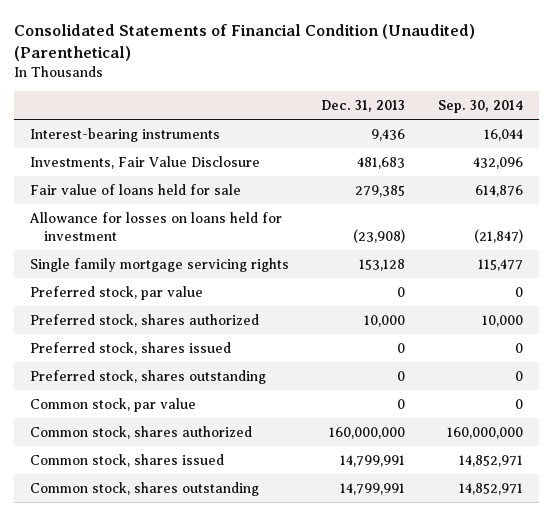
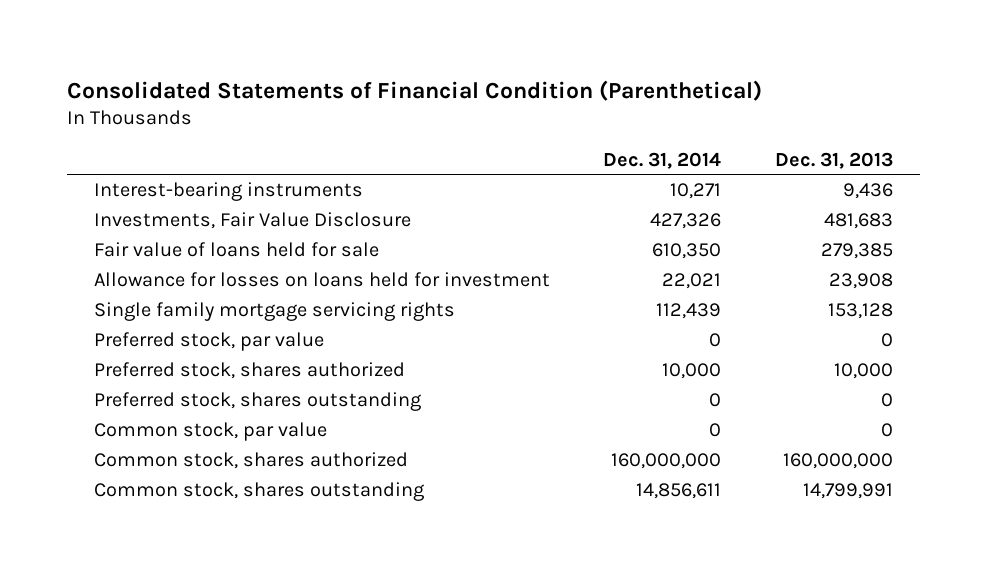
[13,23,475,61] Consolidated Statements of Financial Condition (Unaudited) (Parenthetical) -> [66,79,762,101] Consolidated Statements of Financial Condition (Parenthetical)
[437,99,523,113] Sep. 30, 2014 -> none
none -> [603,151,722,169] Dec. 31, 2014
[353,229,406,244] (23,908) -> [829,273,894,290] 23,908
[30,341,232,355] Preferred stock, shares issued -> none
[30,453,225,467] Common stock, shares issued -> none

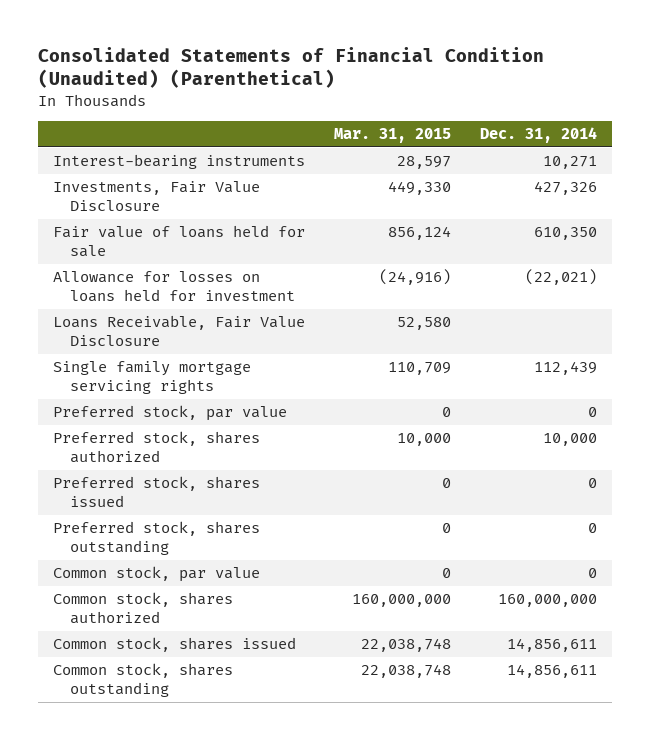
[66,79,762,101] Consolidated Statements of Financial Condition (Parenthetical) -> [38,46,545,89] Consolidated Statements of Financial Condition (Unaudited) (Parenthetical)
[775,151,894,169] Dec. 31, 2013 -> none
none -> [333,128,451,144] Mar. 31, 2015
[662,273,722,290] 22,021 -> [525,269,598,286] (22,021)
none -> [52,315,305,347] Loans Receivable, Fair Value Disclosure
none -> [52,476,260,508] Preferred stock, shares issued
none -> [52,637,296,653] Common stock, shares issued

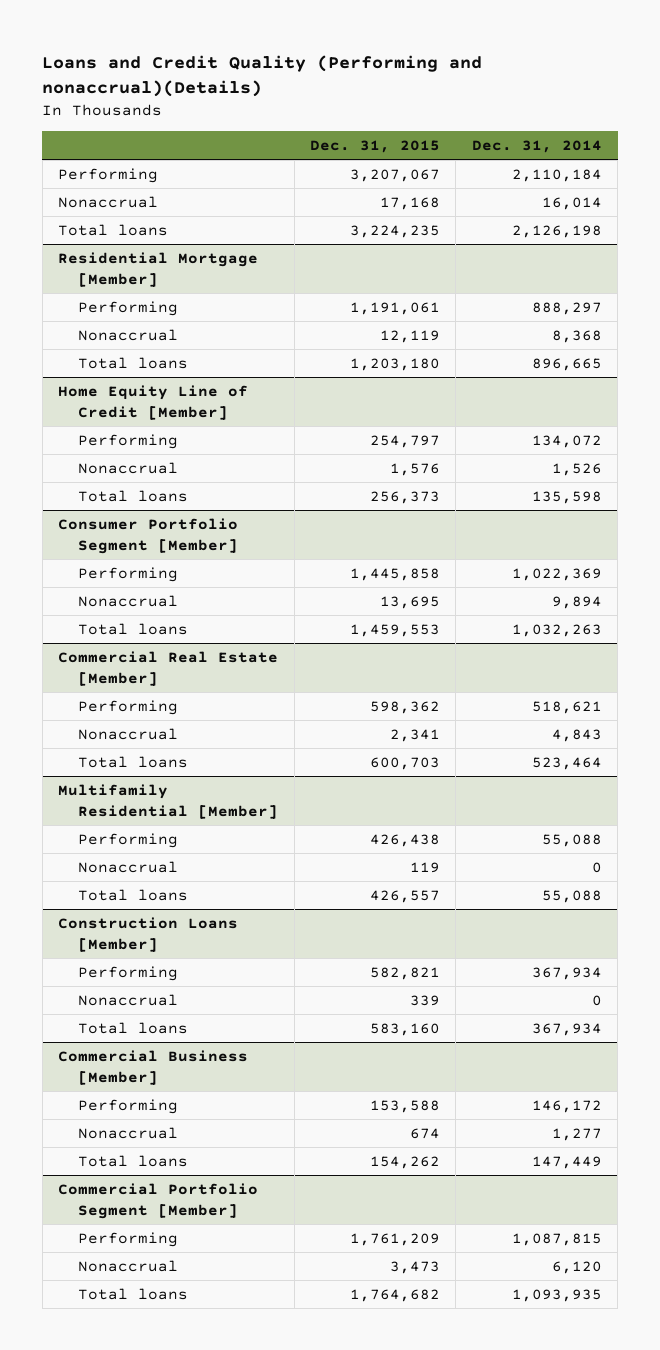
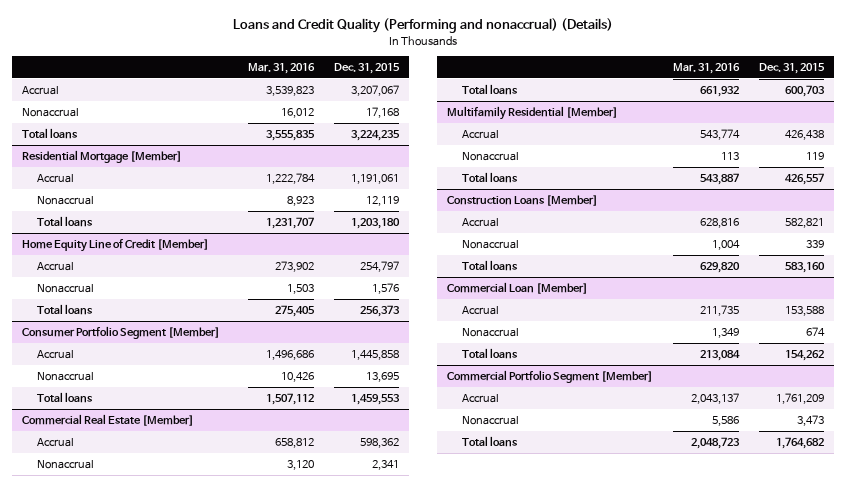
[42,54,483,97] Loans and Credit Quality (Performing and nonaccrual)(Details) -> [233,18,614,34] Loans and Credit Quality (Performing and nonaccrual) (Details)
[471,139,602,153] Dec. 31, 2014 -> none
none -> [247,62,315,74] Mar. 31, 2016
[58,167,159,183] Performing -> [21,85,59,95] Accrual
[78,300,179,316] Performing -> [37,173,75,183] Accrual
[78,433,179,449] Performing -> [37,261,75,271] Accrual
[78,566,179,582] Performing -> [37,349,75,359] Accrual
[78,699,179,715] Performing -> [37,437,75,447] Accrual
[78,832,179,848] Performing -> [462,129,500,139] Accrual
[78,965,179,981] Performing -> [462,217,500,227] Accrual
[58,1049,249,1085] Commercial Business [Member] -> [447,281,589,294] Commercial Loan [Member]
[78,1098,179,1114] Performing -> [462,305,500,315] Accrual
[78,1231,179,1247] Performing -> [462,393,500,403] Accrual

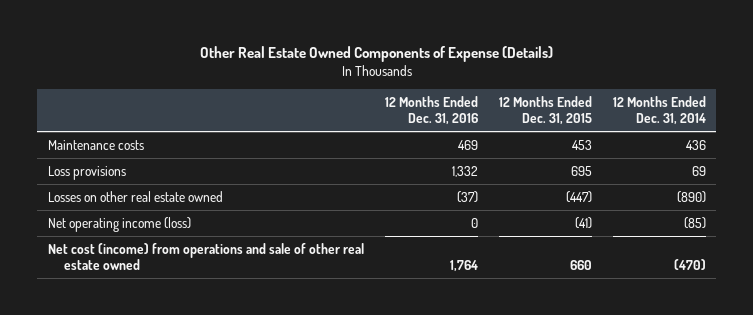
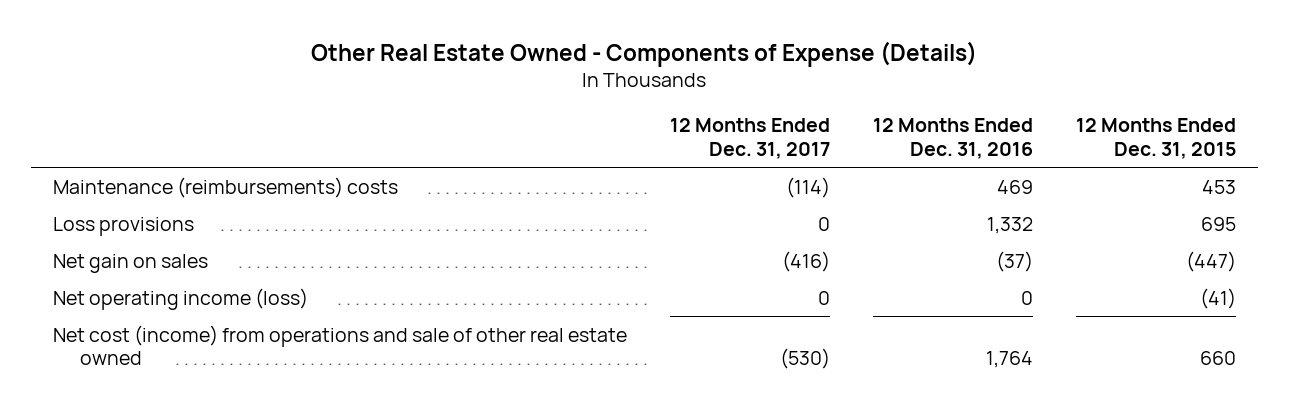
[199,45,553,62] Other Real Estate Owned Components of Expense (Details) -> [311,41,978,68] Other Real Estate Owned - Components of Expense (Details)
[612,96,706,126] 12 Months Ended Dec. 31, 2014 -> none
none -> [669,118,830,159] 12 Months Ended Dec. 31, 2017
[47,140,144,151] Maintenance costs -> [52,176,398,198] Maintenance (reimbursements) costs
[47,191,223,203] Losses on other real estate owned -> [52,253,208,273] Net gain on sales

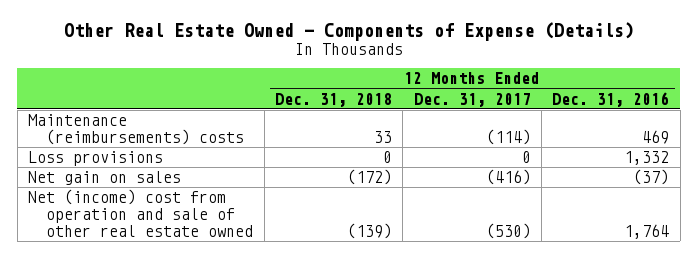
[1076,118,1237,159] 12 Months Ended Dec. 31, 2015 -> none
none -> [274,92,392,107] Dec. 31, 2018
[52,287,308,310] Net operating income (loss) -> none
[52,324,627,365] Net cost (income) from operations and sale of other real estate owned -> [28,189,254,237] Net (income) cost from operation and sale of other real estate owned

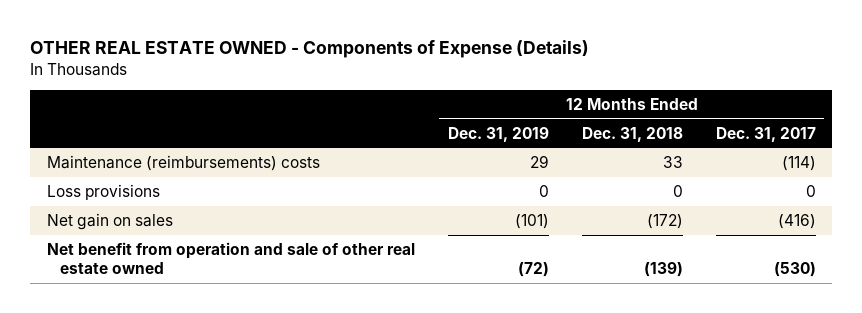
[63,22,634,42] Other Real Estate Owned - Components of Expense (Details) -> [30,40,590,59] OTHER REAL ESTATE OWNED - Components of Expense (Details)
[552,91,670,107] Dec. 31, 2016 -> none
none -> [447,126,549,142] Dec. 31, 2019
[28,189,254,237] Net (income) cost from operation and sale of other real estate owned -> [46,241,415,275] Net benefit from operation and sale of other real estate owned

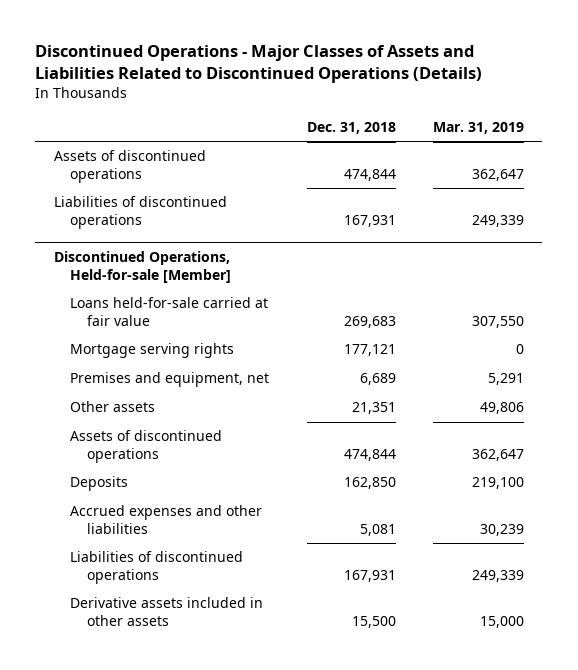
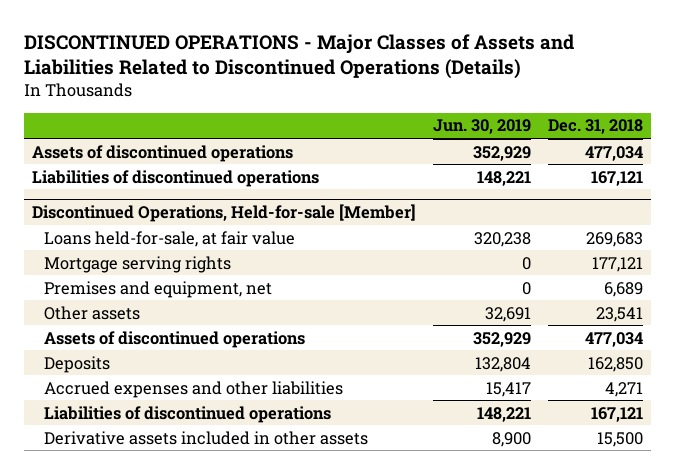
[35,45,483,84] Discontinued Operations - Major Classes of Assets and Liabilities Related to Discontinued Operations (Details) -> [23,33,574,80] DISCONTINUED OPERATIONS - Major Classes of Assets and Liabilities Related to Discontinued Operations (Details)
[432,121,524,134] Mar. 31, 2019 -> none
none -> [432,119,531,135] Jun. 30, 2019
[343,168,396,181] 474,844 -> [584,145,643,161] 477,034
[343,214,396,227] 167,931 -> [590,170,643,186] 167,121
[70,297,269,326] Loans held-for-sale carried at fair value -> [43,230,295,247] Loans held-for-sale, at fair value
[351,402,396,415] 21,351 -> [595,306,643,322] 23,541
[343,448,396,461] 474,844 -> [584,331,643,347] 477,034
[359,523,396,536] 5,081 -> [604,381,643,397] 4,271
[343,569,396,582] 167,931 -> [590,406,643,422] 167,121

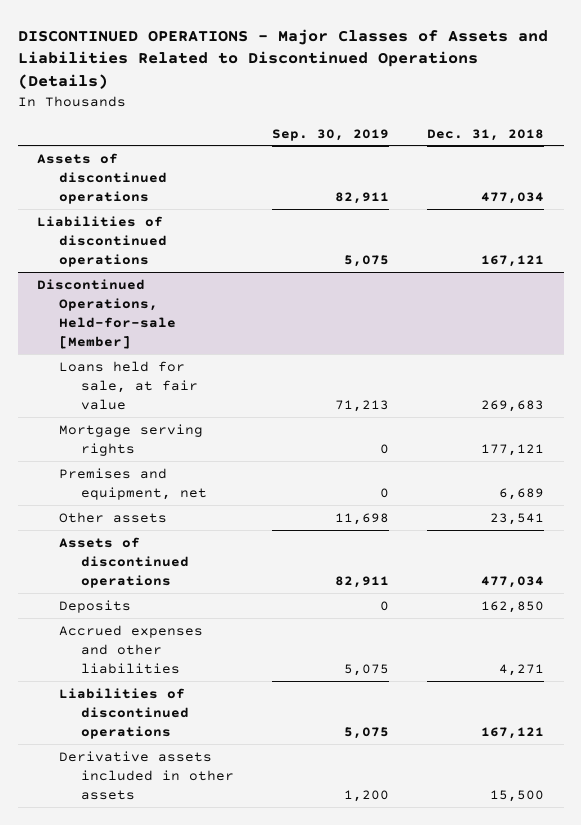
[432,119,531,135] Jun. 30, 2019 -> none
none -> [272,128,390,141] Sep. 30, 2019
[43,230,295,247] Loans held-for-sale, at fair value -> [58,360,198,410] Loans held for sale, at fair value

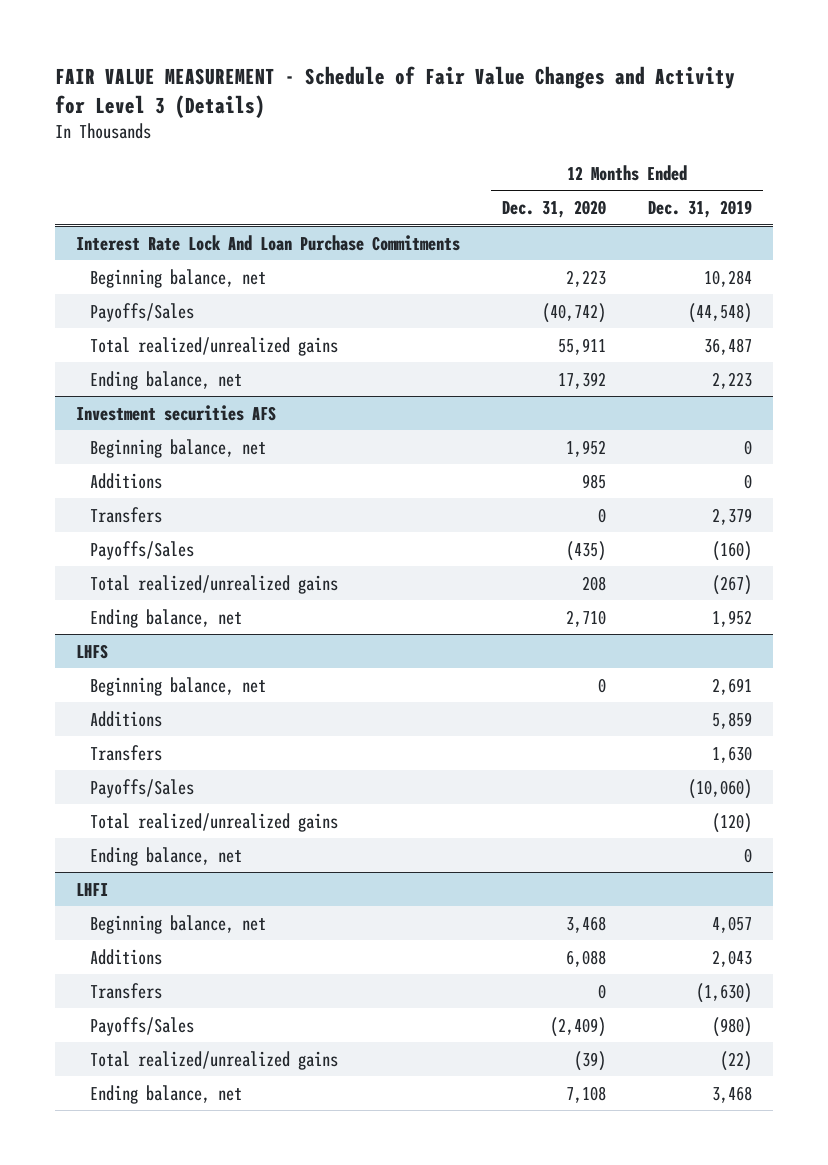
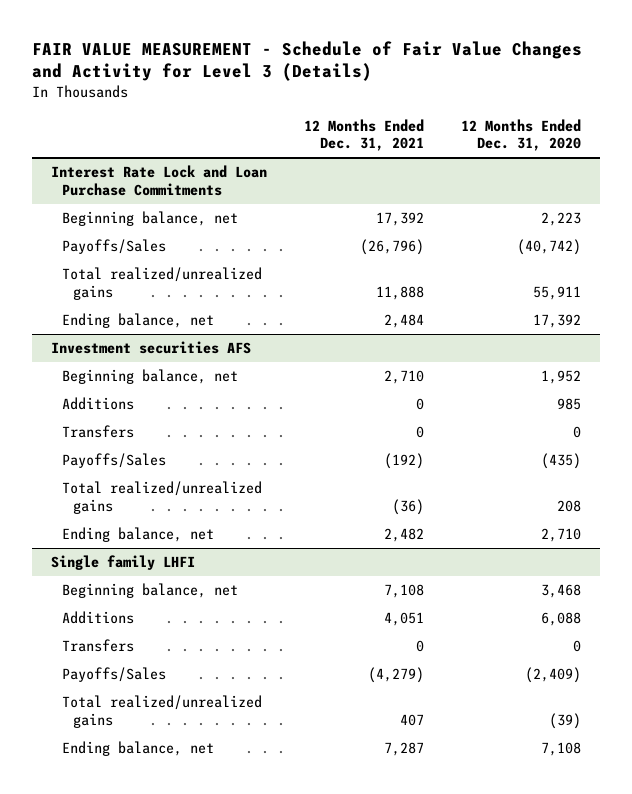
[648,200,753,219] Dec. 31, 2019 -> none
none -> [303,118,424,152] 12 Months Ended Dec. 31, 2021
[75,234,460,251] Interest Rate Lock And Loan Purchase Commitments -> [50,165,267,196] Interest Rate Lock and Loan Purchase Commitments
[75,643,108,659] LHFS -> none
[89,676,266,696] Beginning balance, net -> none
[89,710,162,727] Additions -> none
[89,744,162,761] Transfers -> none
[89,778,194,798] Payoffs/Sales -> none
[89,812,338,832] Total realized/unrealized gains -> none
[89,846,242,866] Ending balance, net -> none
[75,882,108,896] LHFI -> [50,555,195,571] Single family LHFI

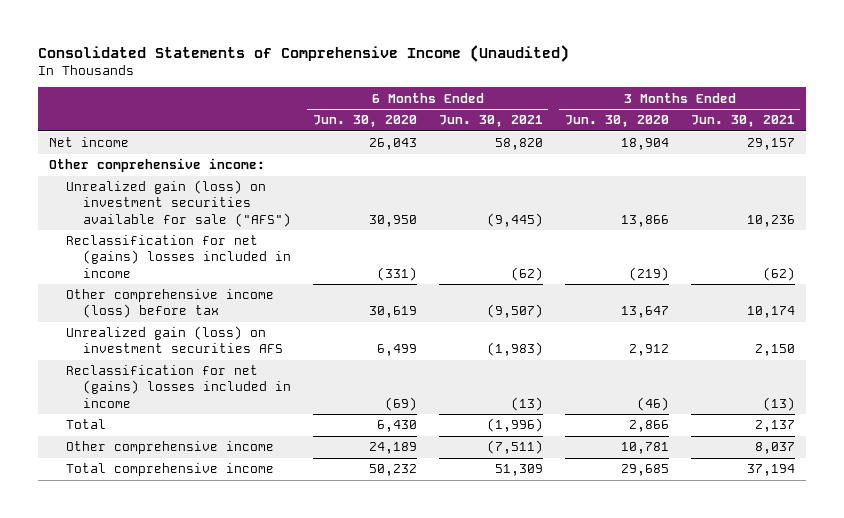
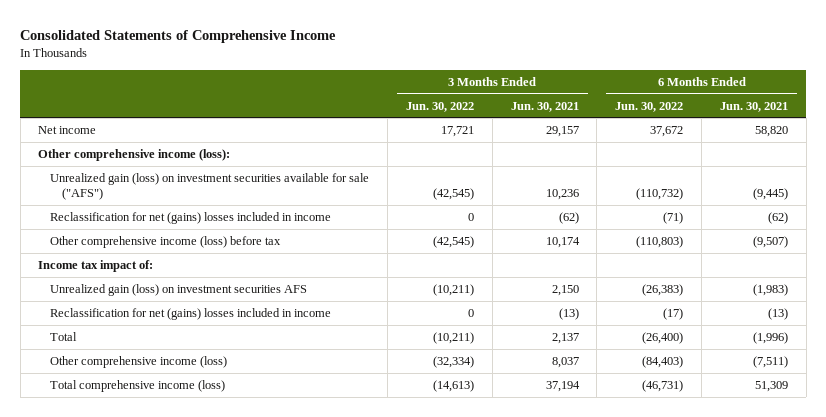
[38,44,570,62] Consolidated Statements of Comprehensive Income (Unaudited) -> [20,29,337,43] Consolidated Statements of Comprehensive Income
[312,115,417,128] Jun. 30, 2020 -> none
[564,115,669,128] Jun. 30, 2020 -> none
none -> [405,101,474,112] Jun. 30, 2022
none -> [615,101,684,112] Jun. 30, 2022
[49,158,266,173] Other comprehensive income: -> [38,149,231,162] Other comprehensive income (loss):
none -> [38,260,154,273] Income tax impact of:
[65,441,274,455] Other comprehensive income -> [50,356,228,369] Other comprehensive income (loss)
[65,463,274,477] Total comprehensive income -> [50,380,226,393] Total comprehensive income (loss)

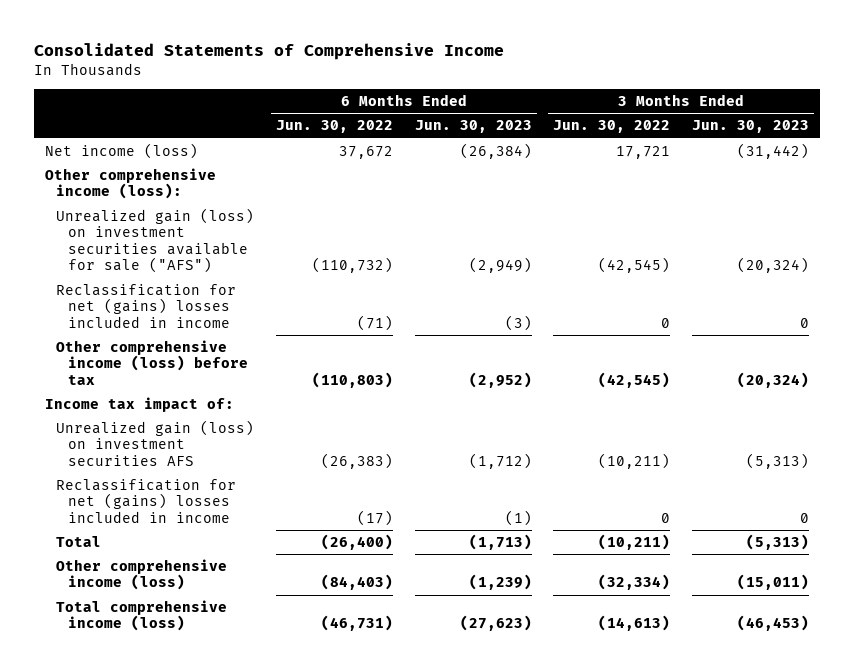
[510,101,579,112] Jun. 30, 2021 -> none
[719,101,788,112] Jun. 30, 2021 -> none
none -> [414,120,532,134] Jun. 30, 2023
none -> [691,120,809,134] Jun. 30, 2023
[38,126,97,135] Net income -> [45,143,199,160] Net income (loss)

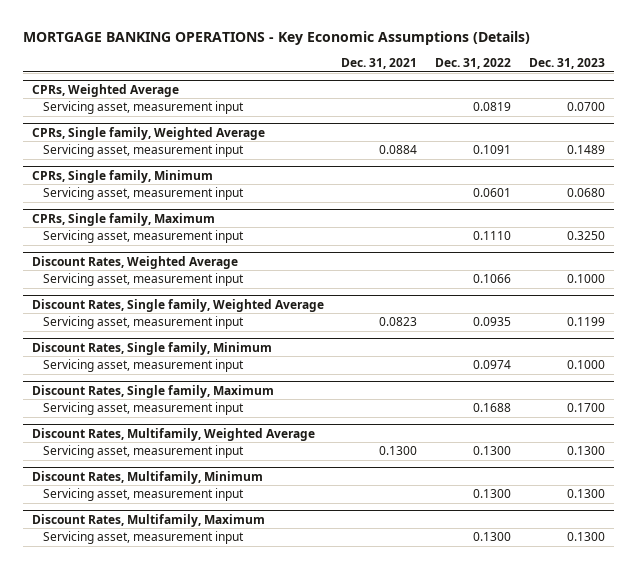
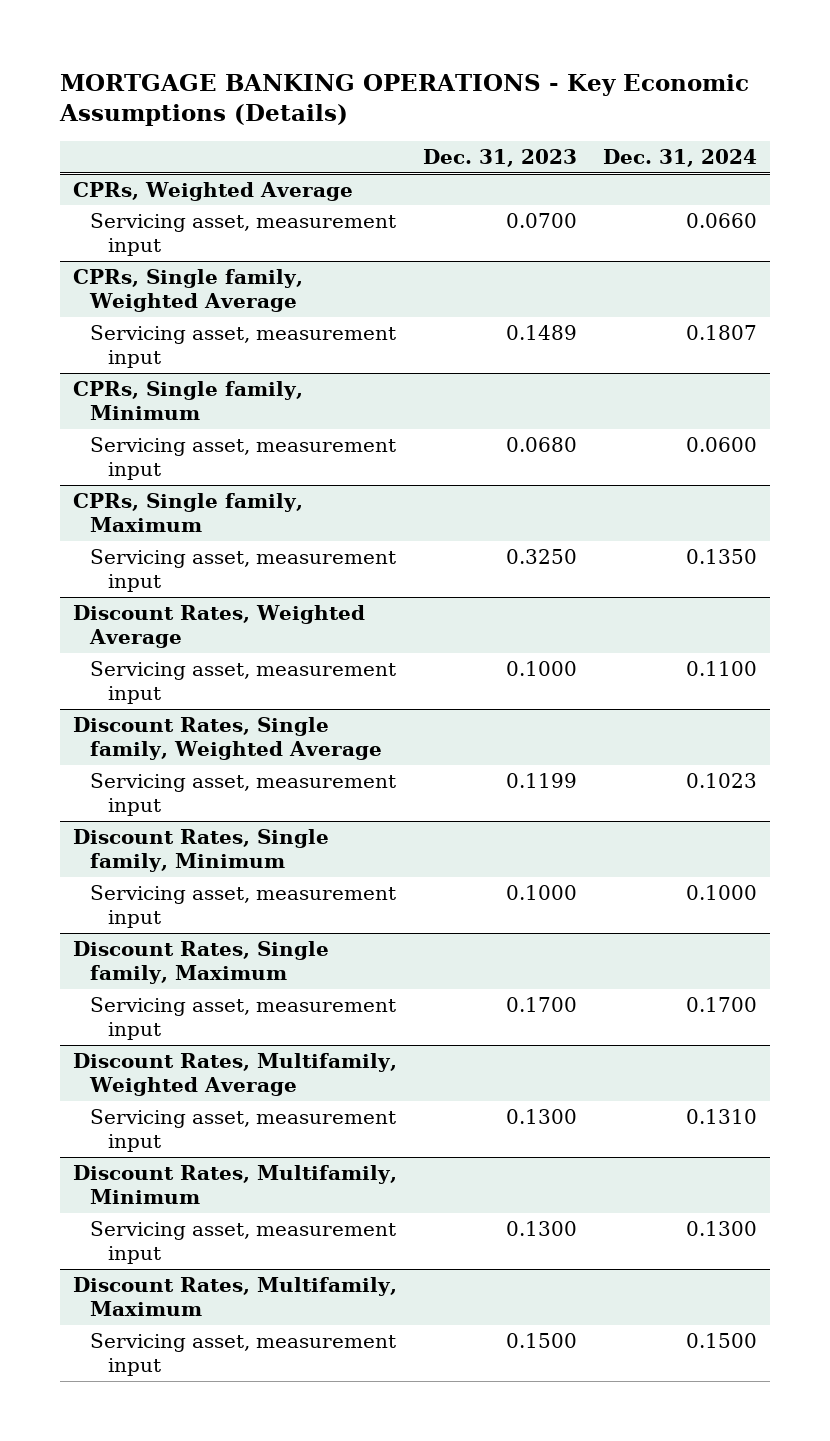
[341,57,418,69] Dec. 31, 2021 -> none
[435,57,512,69] Dec. 31, 2022 -> none
none -> [602,149,757,168] Dec. 31, 2024
[566,532,605,542] 0.1300 -> [505,1332,577,1348] 0.1500

